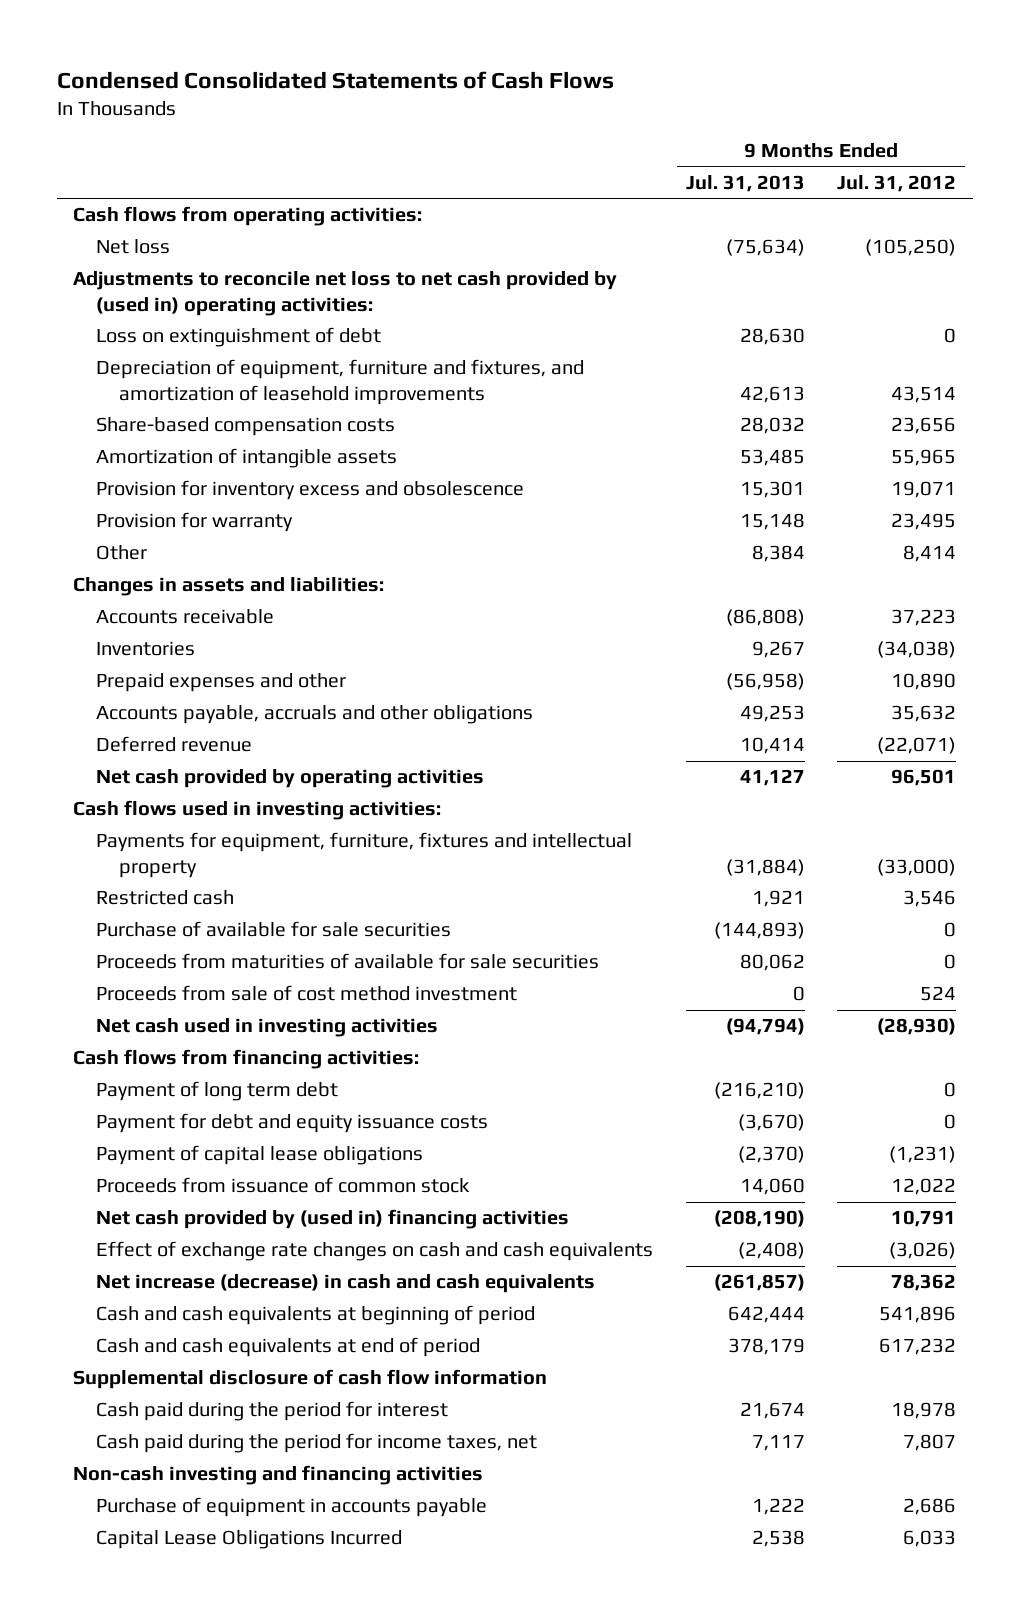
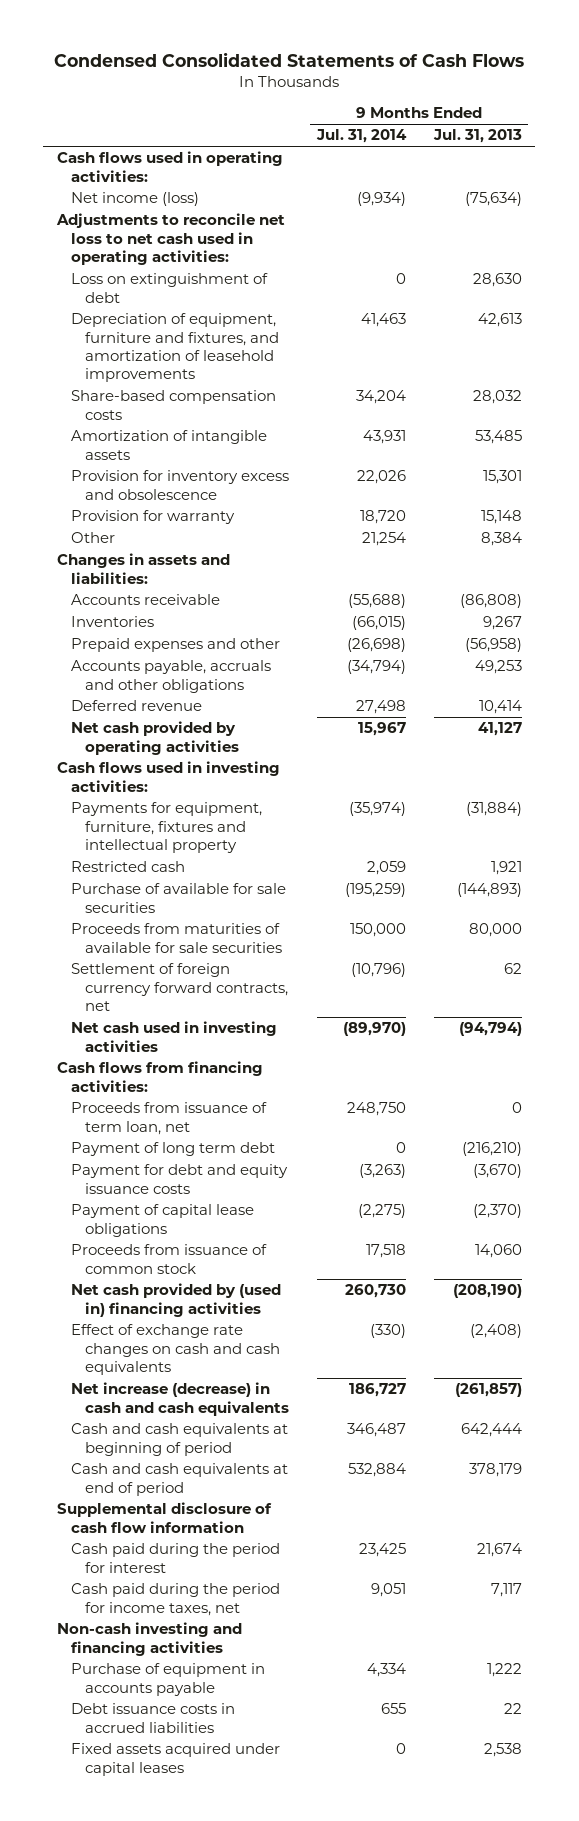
[837,174,957,192] Jul. 31, 2012 -> none
none -> [315,129,407,144] Jul. 31, 2014
[73,206,423,227] Cash flows from operating activities: -> [56,151,283,182] Cash flows used in operating activities:
[95,239,170,255] Net loss -> [71,192,200,207] Net income (loss)
[73,271,618,316] Adjustments to reconcile net loss to net cash provided by (used in) operating activities: -> [55,213,285,265] Adjustments to reconcile net loss to net cash used in operating activities:
[95,985,517,1002] Proceeds from sale of cost method investment -> none
[739,954,805,972] 80,062 -> [468,923,522,938] 80,000
none -> [71,963,289,1011] Settlement of foreign currency forward contracts, net
none -> [71,1102,268,1135] Proceeds from issuance of term loan, net
none -> [71,1703,236,1733] Debt issuance costs in accrued liabilities
[95,1530,402,1550] Capital Lease Obligations Incurred -> [71,1743,281,1776] Fixed assets acquired under capital leases

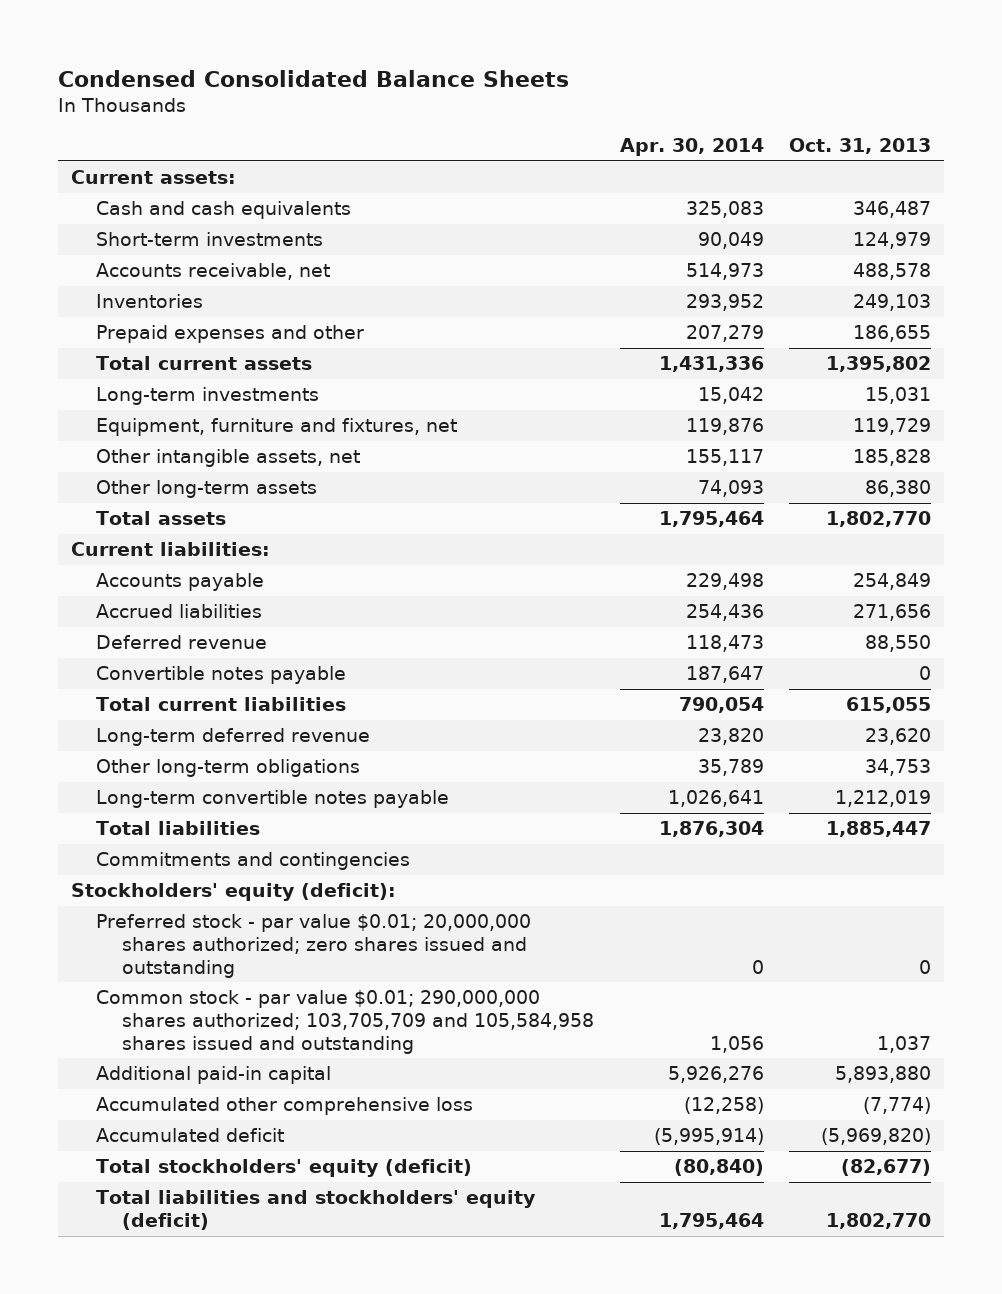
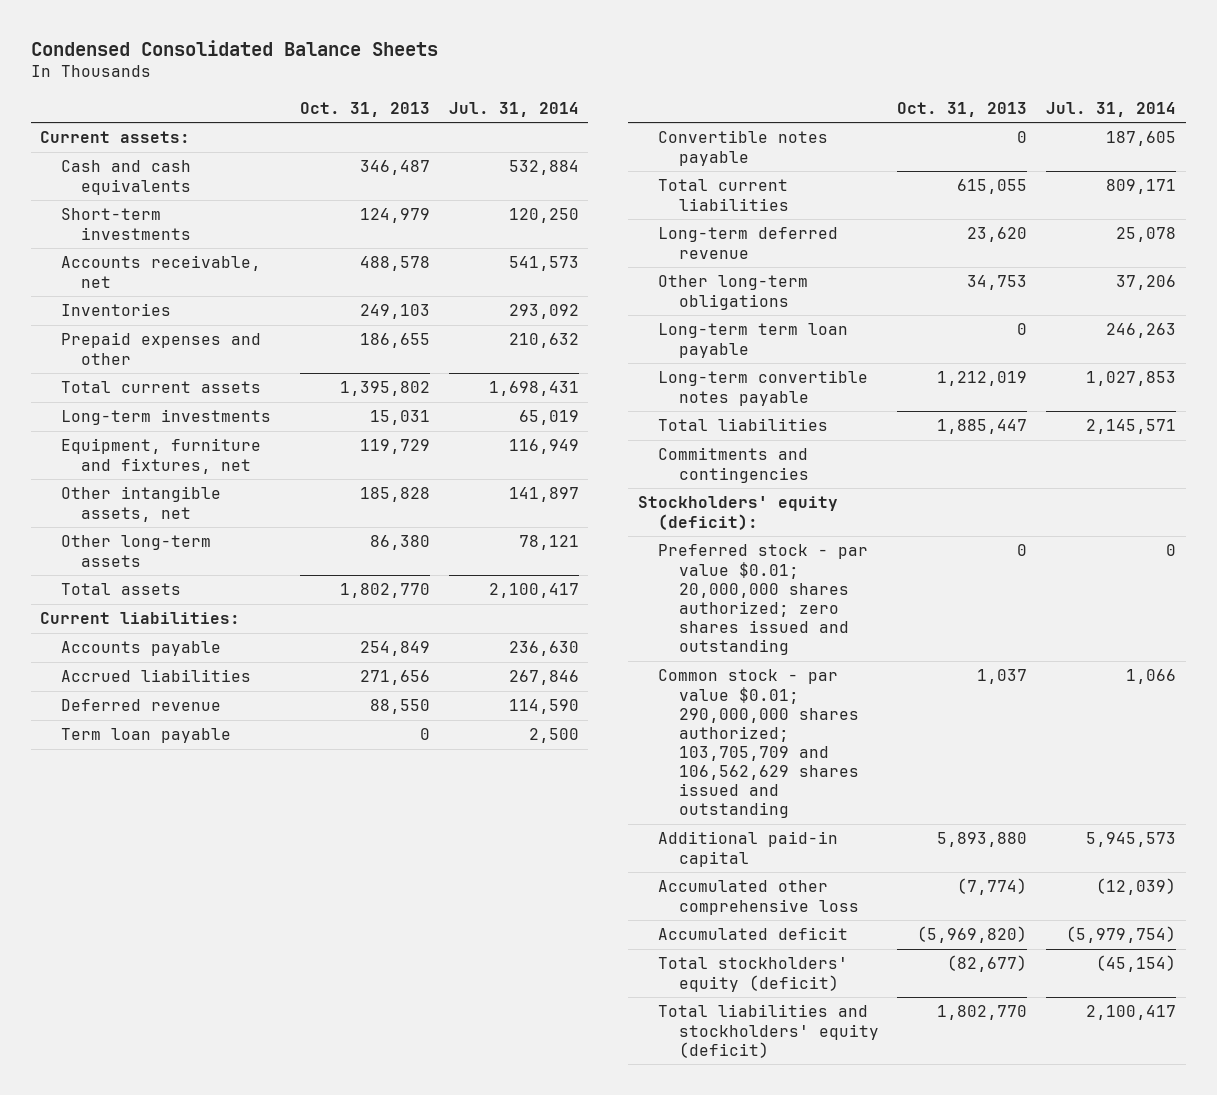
[619,138,764,157] Apr. 30, 2014 -> none
none -> [448,101,579,117] Jul. 31, 2014
none -> [60,728,231,744] Term loan payable
none -> [658,323,849,358] Long-term term loan payable
[96,990,594,1054] Common stock - par value $0.01; 290,000,000 shares authorized; 103,705,709 and 105,584,958 shares issued and outstanding -> [658,669,859,818] Common stock - par value $0.01; 290,000,000 shares authorized; 103,705,709 and 106,562,629 shares issued and outstanding

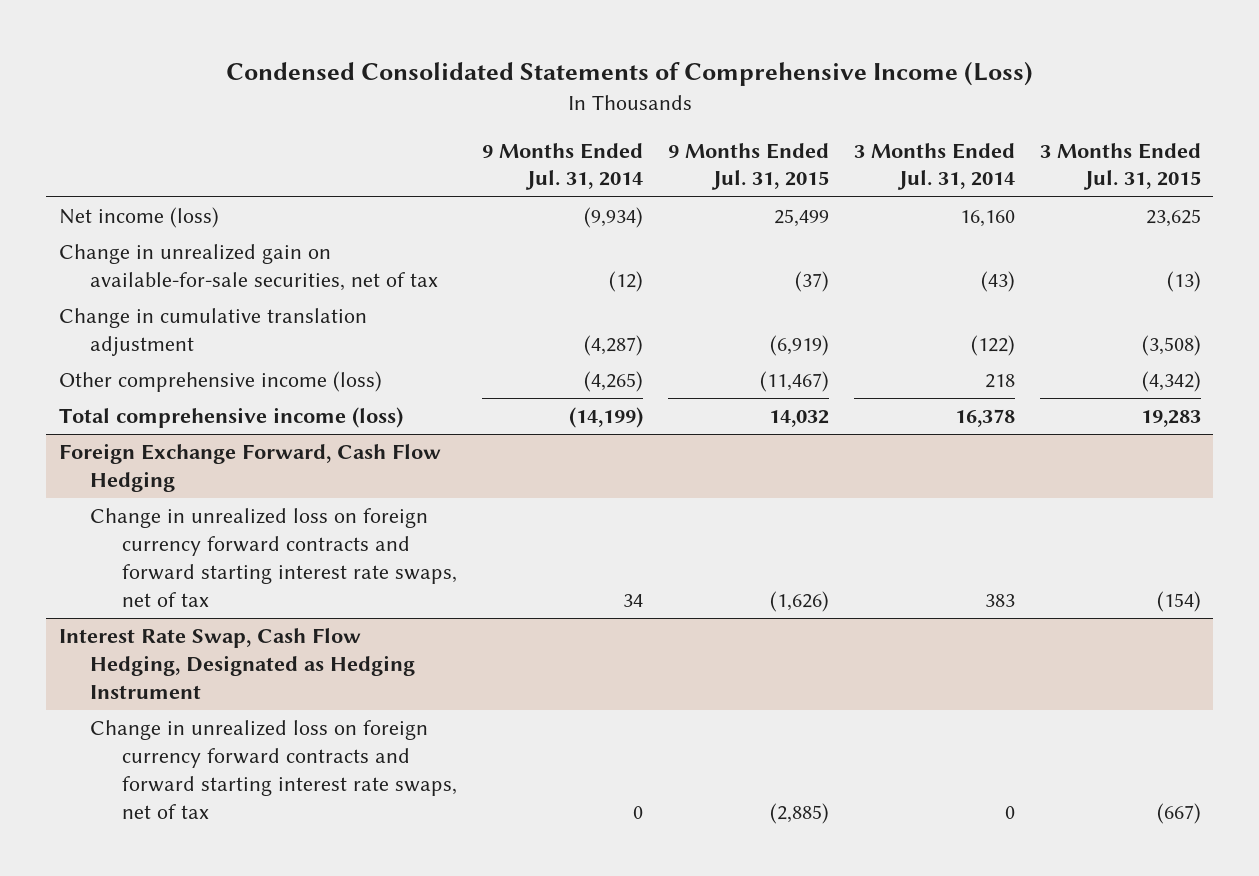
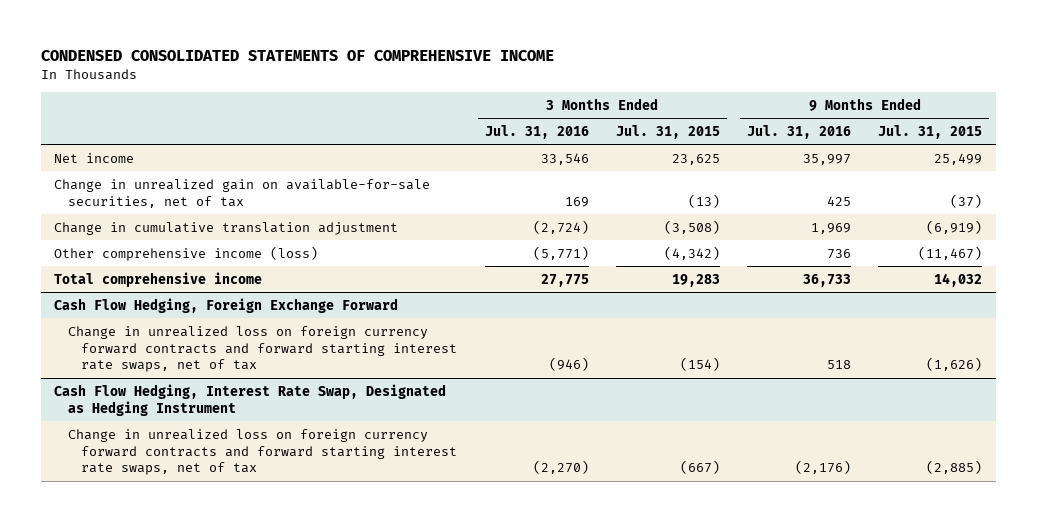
[225,61,1033,87] Condensed Consolidated Statements of Comprehensive Income (Loss) -> [40,49,554,61] CONDENSED CONSOLIDATED STATEMENTS OF COMPREHENSIVE INCOME
[482,142,644,191] 9 Months Ended Jul. 31, 2014 -> none
[853,142,1015,191] 3 Months Ended Jul. 31, 2014 -> none
none -> [484,124,589,139] Jul. 31, 2016
none -> [747,124,852,139] Jul. 31, 2016
[58,207,219,229] Net income (loss) -> [54,152,135,163] Net income
[58,407,403,429] Total comprehensive income (loss) -> [54,271,263,287] Total comprehensive income
[58,443,441,493] Foreign Exchange Forward, Cash Flow Hedging -> [54,297,399,313] Cash Flow Hedging, Foreign Exchange Forward
[58,628,416,700] Interest Rate Swap, Cash Flow Hedging, Designated as Hedging Instrument -> [54,383,447,416] Cash Flow Hedging, Interest Rate Swap, Designated as Hedging Instrument

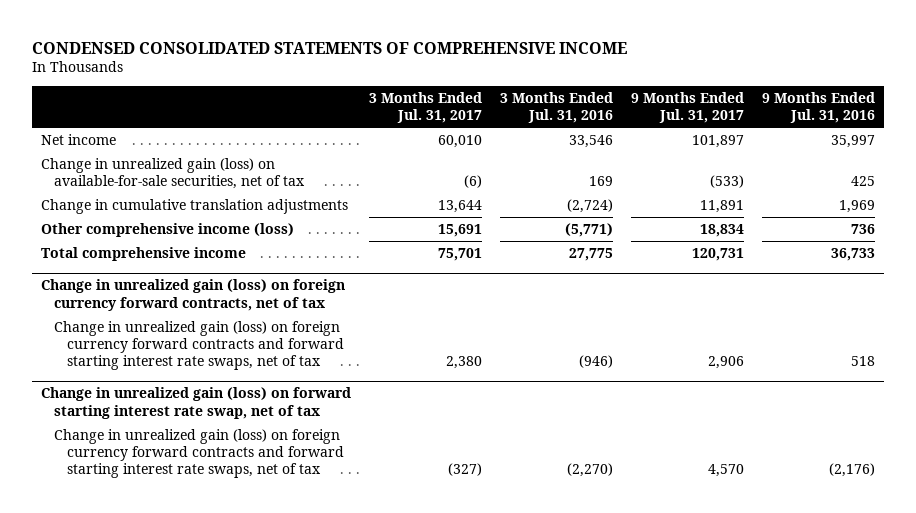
[615,124,720,139] Jul. 31, 2015 -> none
[878,124,983,139] Jul. 31, 2015 -> none
none -> [368,91,482,124] 3 Months Ended Jul. 31, 2017
none -> [630,91,744,124] 9 Months Ended Jul. 31, 2017
[54,178,431,208] Change in unrealized gain on available-for-sale securities, net of tax -> [40,157,305,190] Change in unrealized gain (loss) on available-for-sale securities, net of tax
[54,221,399,235] Change in cumulative translation adjustment -> [40,198,348,214] Change in cumulative translation adjustments
[54,297,399,313] Cash Flow Hedging, Foreign Exchange Forward -> none
[54,383,447,416] Cash Flow Hedging, Interest Rate Swap, Designated as Hedging Instrument -> none
none -> [40,279,345,311] Change in unrealized gain (loss) on foreign currency forward contracts, net of tax
[67,325,458,373] Change in unrealized loss on foreign currency forward contracts and forward starting interest rate swaps, net of tax -> [53,320,344,371] Change in unrealized gain (loss) on foreign currency forward contracts and forward starting interest rate swaps, net of tax
none -> [40,387,351,419] Change in unrealized gain (loss) on forward starting interest rate swap, net of tax
[67,428,458,476] Change in unrealized loss on foreign currency forward contracts and forward starting interest rate swaps, net of tax -> [53,428,344,479] Change in unrealized gain (loss) on foreign currency forward contracts and forward starting interest rate swaps, net of tax

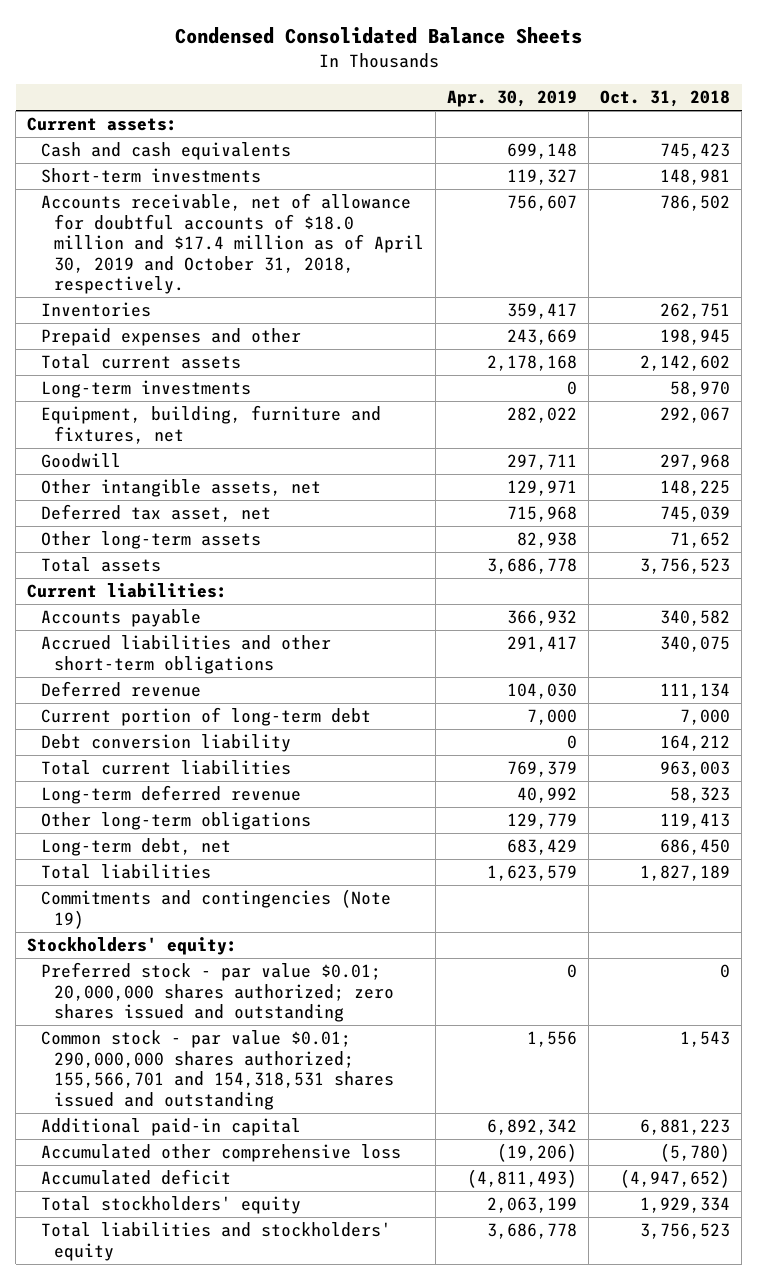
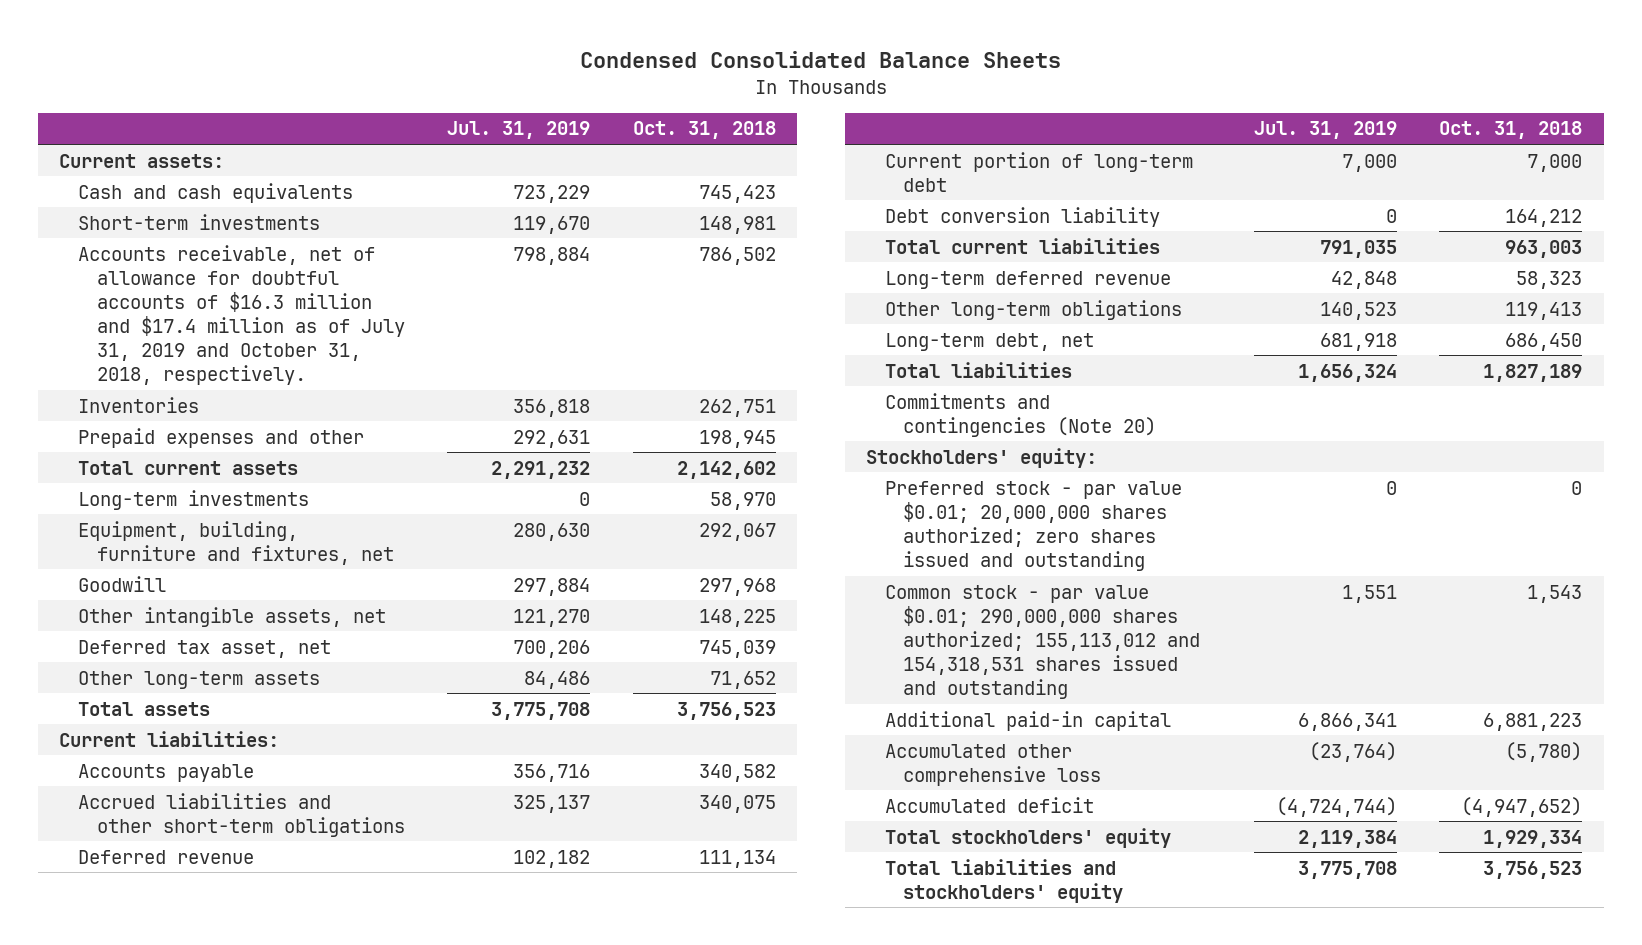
[447,90,578,108] Apr. 30, 2019 -> none
none -> [447,121,591,140] Jul. 31, 2019
[40,193,424,294] Accounts receivable, net of allowance for doubtful accounts of $18.0 million and $17.4 million as of April 30, 2019 and October 31, 2018, respectively. -> [78,244,405,386] Accounts receivable, net of allowance for doubtful accounts of $16.3 million and $17.4 million as of July 31, 2019 and October 31, 2018, respectively.
[40,889,391,929] Commitments and contingencies (Note 19) -> [884,392,1157,437] Commitments and contingencies (Note 20)
[40,1030,394,1110] Common stock - par value $0.01; 290,000,000 shares authorized; 155,566,701 and 154,318,531 shares issued and outstanding -> [884,584,1201,700] Common stock - par value $0.01; 290,000,000 shares authorized; 155,113,012 and 154,318,531 shares issued and outstanding

